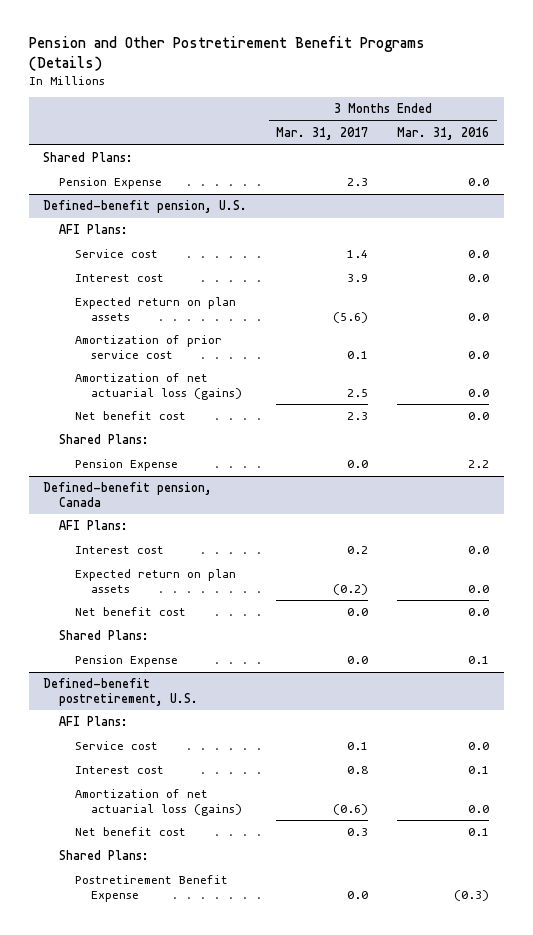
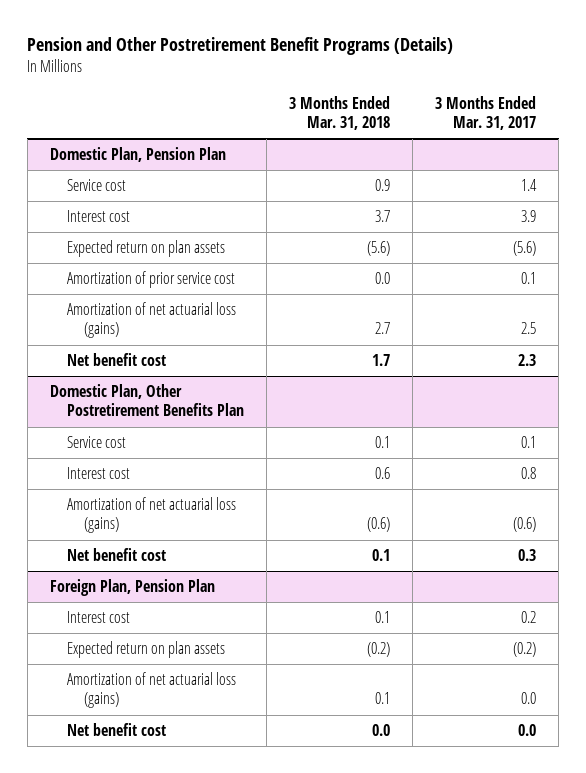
[397,126,490,140] Mar. 31, 2016 -> none
none -> [289,95,391,131] 3 Months Ended Mar. 31, 2018
[43,152,134,163] Shared Plans: -> none
[59,177,163,190] Pension Expense -> none
[43,200,248,214] Defined-benefit pension, U.S. -> none
[59,224,129,235] AFI Plans: -> none
none -> [49,147,226,163] Domestic Plan, Pension Plan
[59,434,150,445] Shared Plans: -> none
[75,459,179,472] Pension Expense -> none
[43,482,213,507] Defined-benefit pension, Canada -> none
[59,520,129,531] AFI Plans: -> none
[75,546,165,555] Interest cost -> none
[75,569,237,593] Expected return on plan assets -> none
[75,607,187,617] Net benefit cost -> none
[59,630,150,641] Shared Plans: -> none
[75,655,179,668] Pension Expense -> none
[43,678,199,706] Defined-benefit postretirement, U.S. -> none
[59,716,129,727] AFI Plans: -> none
none -> [49,384,245,417] Domestic Plan, Other Postretirement Benefits Plan
[59,850,150,861] Shared Plans: -> none
[75,875,229,902] Postretirement Benefit Expense -> none
none -> [49,579,215,597] Foreign Plan, Pension Plan
none -> [67,611,131,624] Interest cost
none -> [67,641,226,659] Expected return on plan assets
none -> [67,672,237,709] Amortization of net actuarial loss (gains)
none -> [67,723,167,737] Net benefit cost

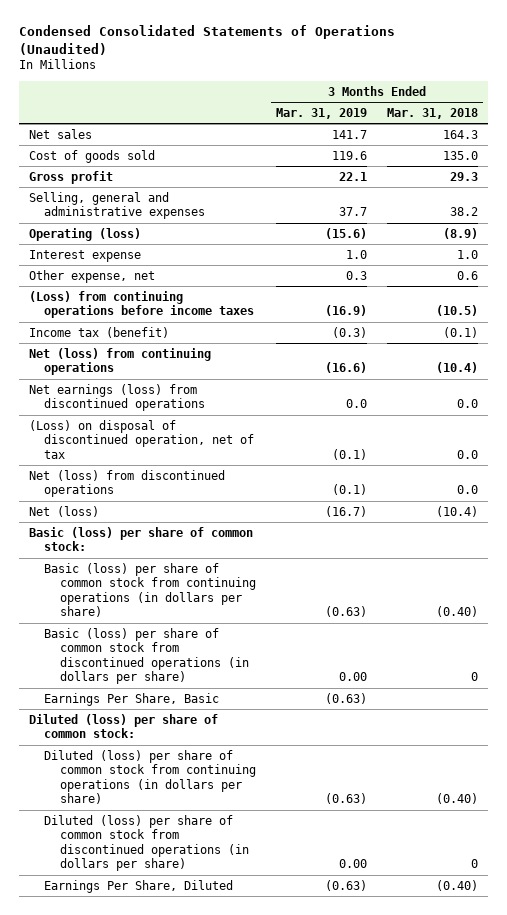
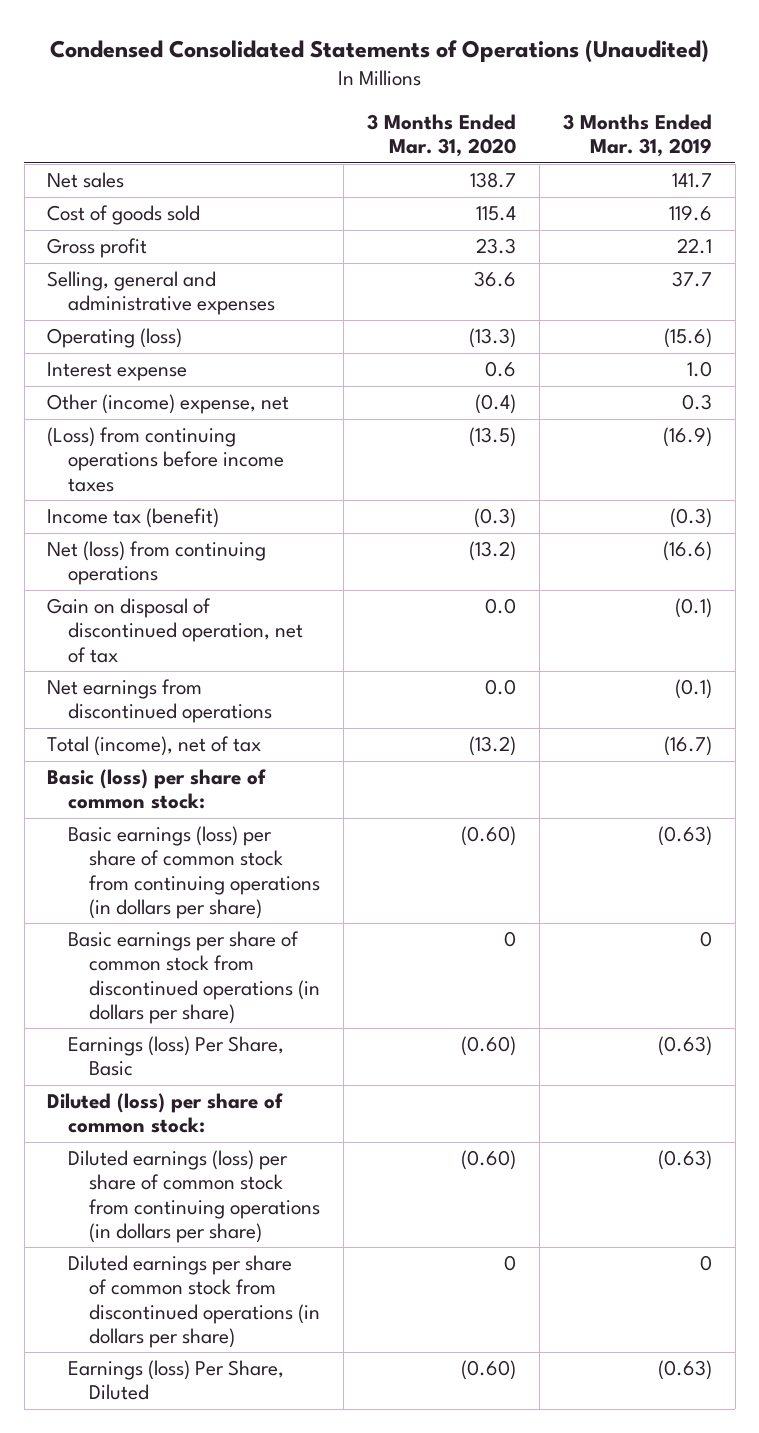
[387,107,479,119] Mar. 31, 2018 -> none
none -> [367,114,517,158] 3 Months Ended Mar. 31, 2020
[28,269,155,283] Other expense, net -> [47,394,290,415] Other (income) expense, net
[28,383,206,412] Net earnings (loss) from discontinued operations -> none
[28,419,255,459] (Loss) on disposal of discontinued operation, net of tax -> [47,598,304,663] Gain on disposal of discontinued operation, net of tax
[28,469,225,498] Net (loss) from discontinued operations -> [47,679,273,724] Net earnings from discontinued operations
[28,505,99,517] Net (loss) -> [47,736,262,757] Total (income), net of tax
[44,562,256,618] Basic (loss) per share of common stock from continuing operations (in dollars per share) -> [68,826,321,919] Basic earnings (loss) per share of common stock from continuing operations (in dollars per share)
[44,627,249,685] Basic (loss) per share of common stock from discontinued operations (in dollars per share) -> [68,931,321,1024] Basic earnings per share of common stock from discontinued operations (in dollars per share)
[339,672,368,682] 0.00 -> [699,931,712,948] 0
[44,692,220,706] Earnings Per Share, Basic -> [68,1036,285,1077] Earnings (loss) Per Share, Basic
[44,749,256,805] Diluted (loss) per share of common stock from continuing operations (in dollars per share) -> [68,1150,321,1243] Diluted earnings (loss) per share of common stock from continuing operations (in dollars per share)
[44,814,249,872] Diluted (loss) per share of common stock from discontinued operations (in dollars per share) -> [68,1255,321,1348] Diluted earnings per share of common stock from discontinued operations (in dollars per share)
[339,859,368,869] 0.00 -> [699,1255,712,1272] 0
[44,879,234,893] Earnings Per Share, Diluted -> [68,1360,285,1401] Earnings (loss) Per Share, Diluted

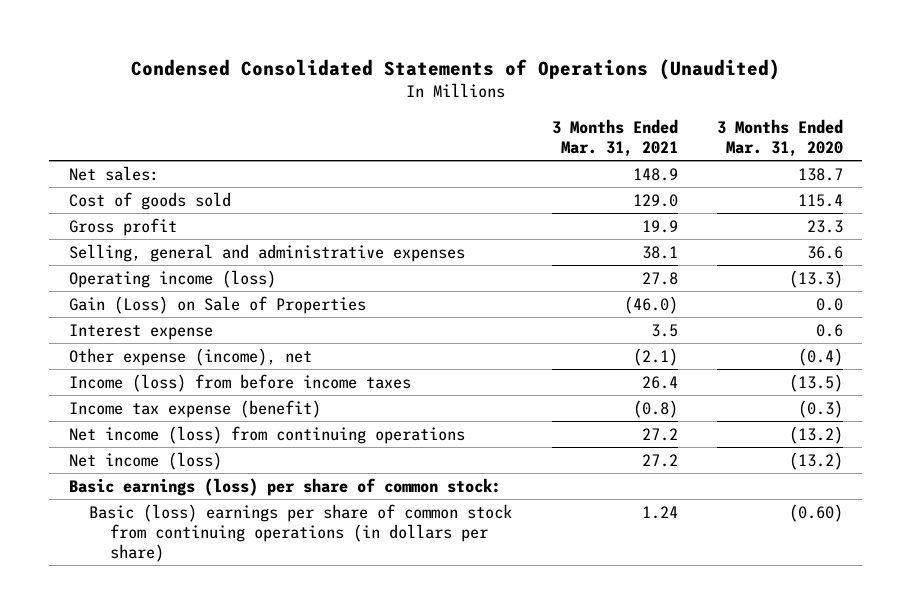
[562,114,712,158] 3 Months Ended Mar. 31, 2019 -> none
none -> [551,119,678,157] 3 Months Ended Mar. 31, 2021
[47,172,125,189] Net sales -> [68,166,159,182] Net sales:
[47,328,183,349] Operating (loss) -> [68,270,276,289] Operating income (loss)
none -> [68,296,366,315] Gain (Loss) on Sale of Properties
[47,598,304,663] Gain on disposal of discontinued operation, net of tax -> none
[47,679,273,724] Net earnings from discontinued operations -> none
[68,931,321,1024] Basic earnings per share of common stock from discontinued operations (in dollars per share) -> none
[68,1036,285,1077] Earnings (loss) Per Share, Basic -> none
[47,1093,284,1134] Diluted (loss) per share of common stock: -> none
[68,1150,321,1243] Diluted earnings (loss) per share of common stock from continuing operations (in dollars per share) -> none
[68,1255,321,1348] Diluted earnings per share of common stock from discontinued operations (in dollars per share) -> none
[68,1360,285,1401] Earnings (loss) Per Share, Diluted -> none
[47,394,290,415] Other (income) expense, net -> [68,348,312,367] Other expense (income), net
[47,427,285,492] (Loss) from continuing operations before income taxes -> [68,374,411,393] Income (loss) from before income taxes
[47,508,220,529] Income tax (benefit) -> [68,400,321,419] Income tax expense (benefit)
[47,541,267,586] Net (loss) from continuing operations -> [68,426,465,445] Net income (loss) from continuing operations
[47,736,262,757] Total (income), net of tax -> [68,452,222,471] Net income (loss)
[47,769,267,810] Basic (loss) per share of common stock: -> [68,478,501,497] Basic earnings (loss) per share of common stock:
[68,826,321,919] Basic earnings (loss) per share of common stock from continuing operations (in dollars per share) -> [89,504,513,562] Basic (loss) earnings per share of common stock from continuing operations (in dollars per share)

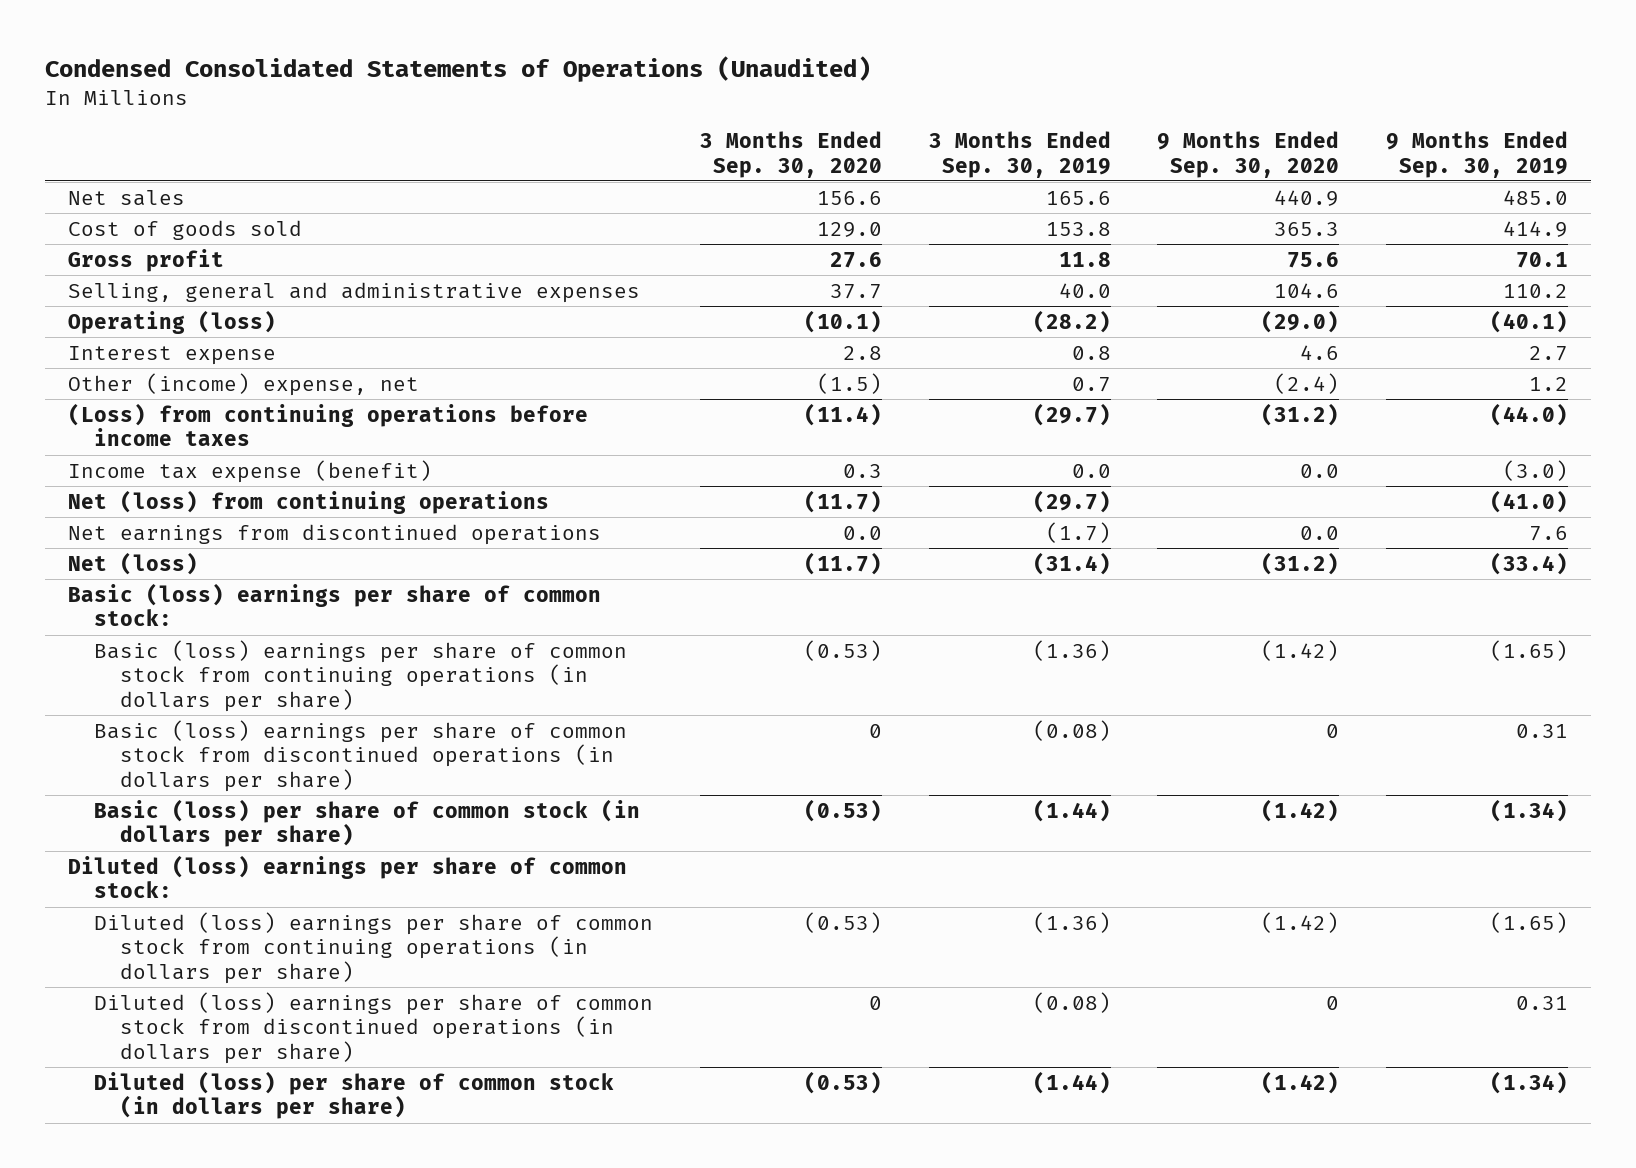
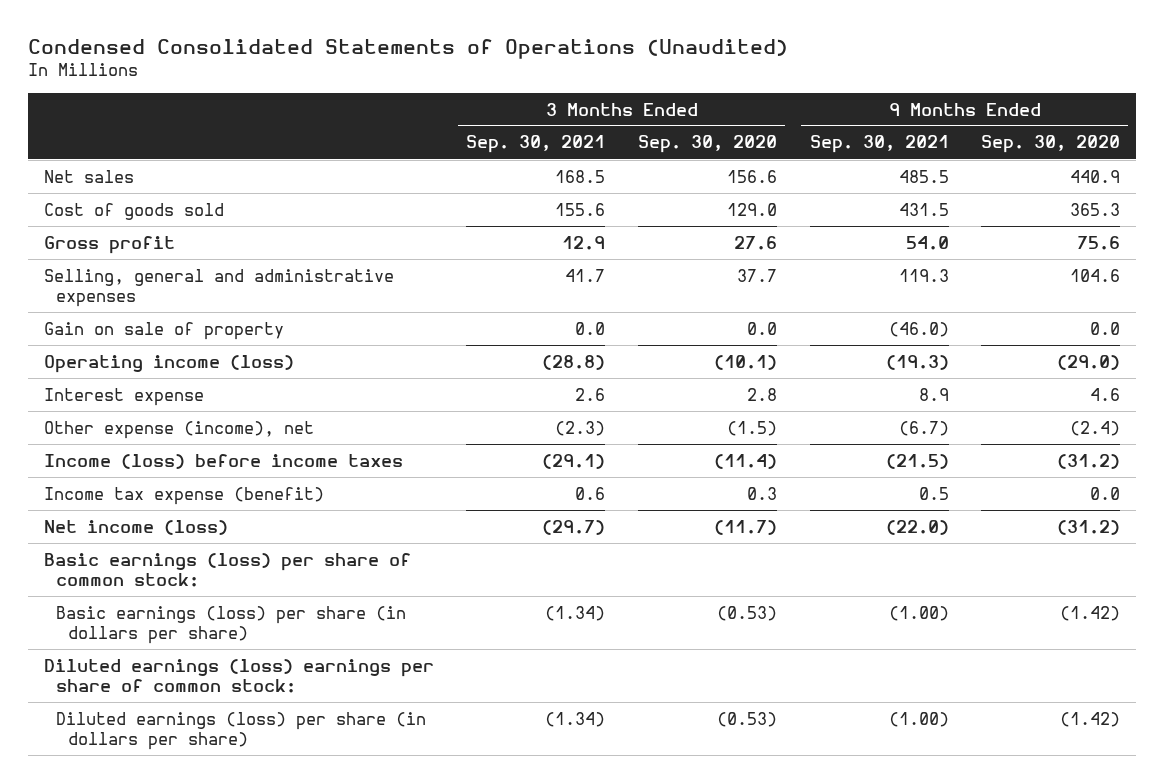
[928,130,1111,178] 3 Months Ended Sep. 30, 2019 -> none
[1385,130,1568,178] 9 Months Ended Sep. 30, 2019 -> none
none -> [466,135,606,154] Sep. 30, 2021
none -> [809,135,949,154] Sep. 30, 2021
none -> [43,321,284,340] Gain on sale of property
[68,309,277,334] Operating (loss) -> [43,354,294,373] Operating income (loss)
[68,372,420,396] Other (income) expense, net -> [43,420,314,439] Other expense (income), net
[68,402,589,447] (Loss) from continuing operations before income taxes -> [43,453,403,469] Income (loss) before income taxes
[68,489,550,514] Net (loss) from continuing operations -> none
[68,523,602,545] Net earnings from discontinued operations -> none
[94,639,628,713] Basic (loss) earnings per share of common stock from continuing operations (in dollars per share) -> none
[94,719,628,793] Basic (loss) earnings per share of common stock from discontinued operations (in dollars per share) -> none
[94,911,654,985] Diluted (loss) earnings per share of common stock from continuing operations (in dollars per share) -> none
[94,991,654,1065] Diluted (loss) earnings per share of common stock from discontinued operations (in dollars per share) -> none
[68,551,199,575] Net (loss) -> [43,519,228,535] Net income (loss)
[68,582,602,627] Basic (loss) earnings per share of common stock: -> [43,552,411,588] Basic earnings (loss) per share of common stock:
[94,798,641,848] Basic (loss) per share of common stock (in dollars per share) -> [55,605,406,645] Basic earnings (loss) per share (in dollars per share)
[68,854,628,899] Diluted (loss) earnings per share of common stock: -> [43,658,434,694] Diluted earnings (loss) earnings per share of common stock:
[94,1070,615,1120] Diluted (loss) per share of common stock (in dollars per share) -> [55,711,426,751] Diluted earnings (loss) per share (in dollars per share)

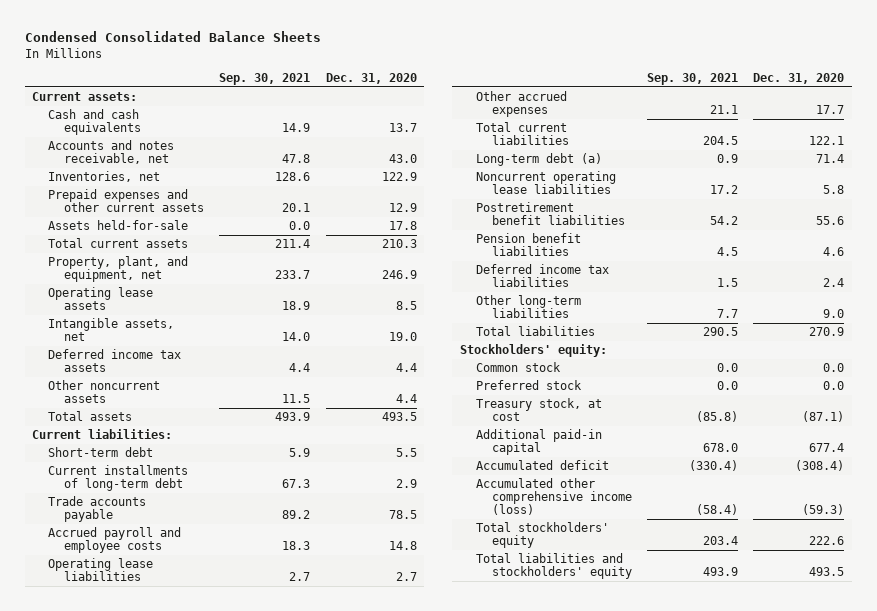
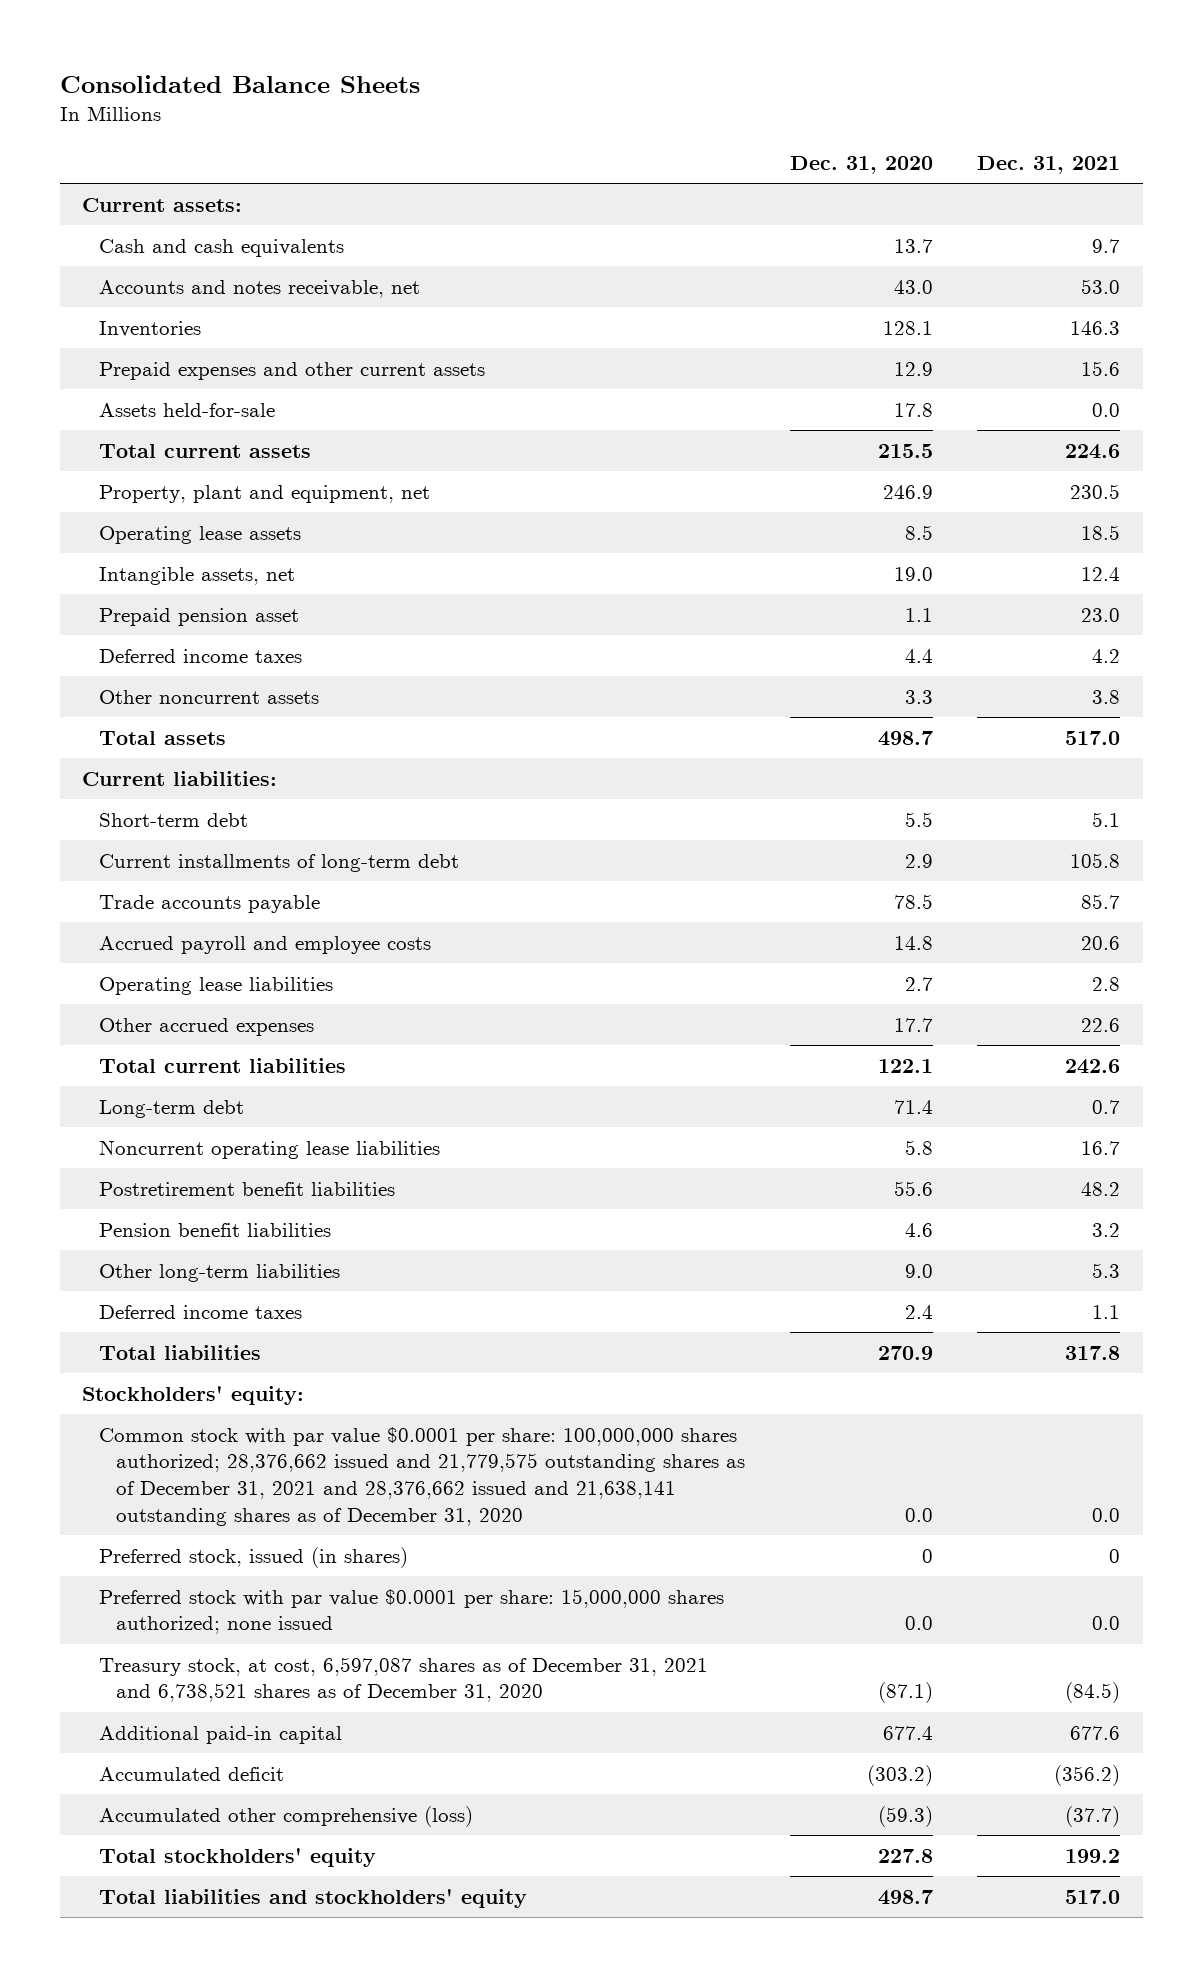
[24,31,321,43] Condensed Consolidated Balance Sheets -> [60,74,421,93] Consolidated Balance Sheets
[219,72,311,85] Sep. 30, 2021 -> none
none -> [977,156,1121,175] Dec. 31, 2021
[48,171,161,183] Inventories, net -> [99,320,202,337] Inventories
[381,172,417,182] 122.9 -> [882,320,933,335] 128.1
[381,239,417,249] 210.3 -> [877,443,933,458] 215.5
[48,256,189,283] Property, plant, and equipment, net -> [99,484,431,503] Property, plant and equipment, net
none -> [99,607,300,626] Prepaid pension asset
[48,349,182,373] Deferred income tax assets -> [99,648,303,663] Deferred income taxes
[395,394,417,404] 4.4 -> [904,689,933,704] 3.3
[381,412,417,422] 493.5 -> [877,730,933,746] 498.7
[475,153,602,167] Long-term debt (a) -> [99,1099,245,1118] Long-term debt
[475,264,609,288] Deferred income tax liabilities -> none
none -> [99,1304,303,1319] Deferred income taxes
[475,362,561,373] Common stock -> [99,1426,745,1526] Common stock with par value $0.0001 per share: 100,000,000 shares authorized; 28,376,662 issued and 21,779,575 outstanding shares as of December 31, 2021 and 28,376,662 issued and 21,638,141 outstanding shares as of December 31, 2020
none -> [99,1546,409,1568] Preferred stock, issued (in shares)
[475,380,582,391] Preferred stock -> [99,1588,725,1635] Preferred stock with par value $0.0001 per share: 15,000,000 shares authorized; none issued
[475,398,602,422] Treasury stock, at cost -> [99,1656,709,1703] Treasury stock, at cost, 6,597,087 shares as of December 31, 2021 and 6,738,521 shares as of December 31, 2020
[795,460,845,472] (308.4) -> [866,1764,933,1786] (303.2)
[475,478,632,516] Accumulated other comprehensive income (loss) -> [99,1805,474,1827] Accumulated other comprehensive (loss)
[809,536,845,546] 222.6 -> [877,1848,933,1863] 227.8
[809,567,845,577] 493.5 -> [877,1889,933,1905] 498.7

